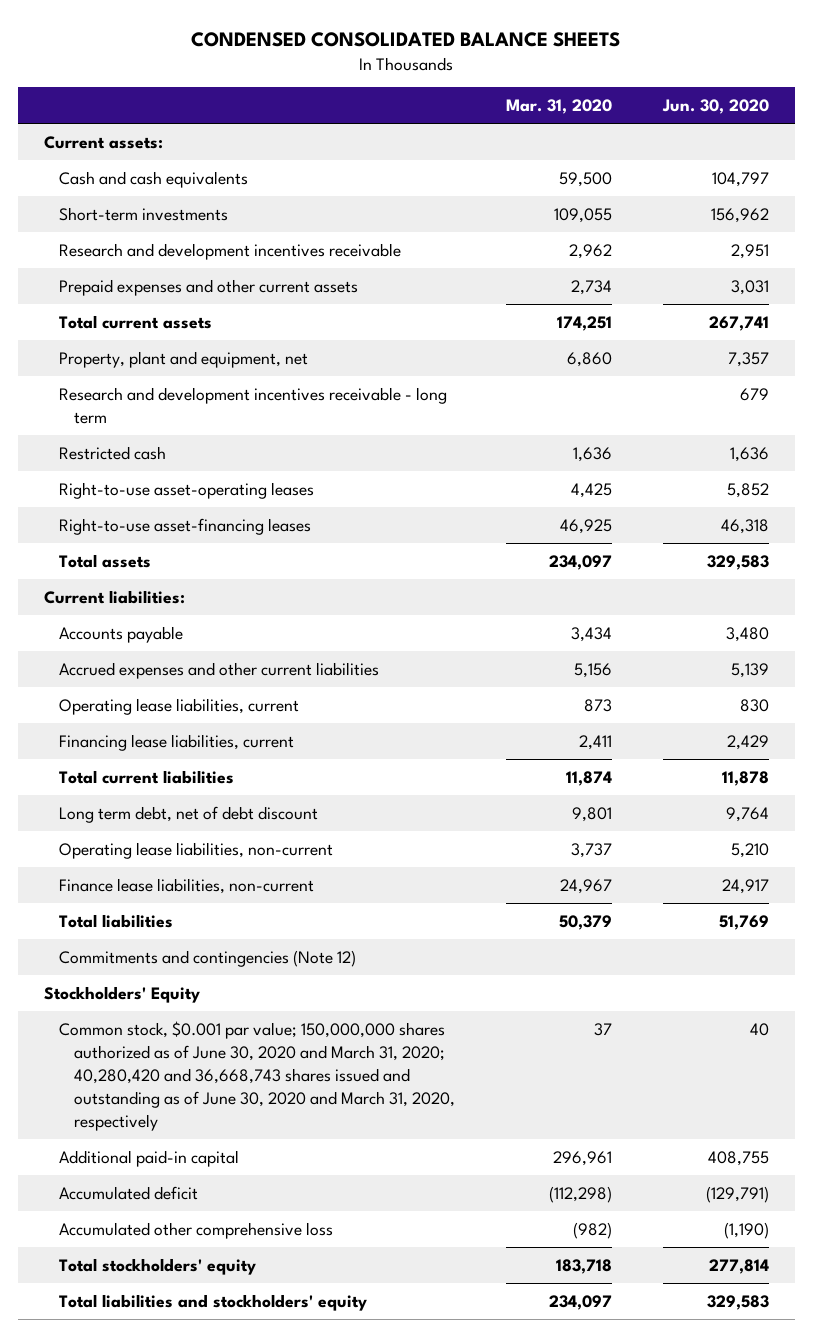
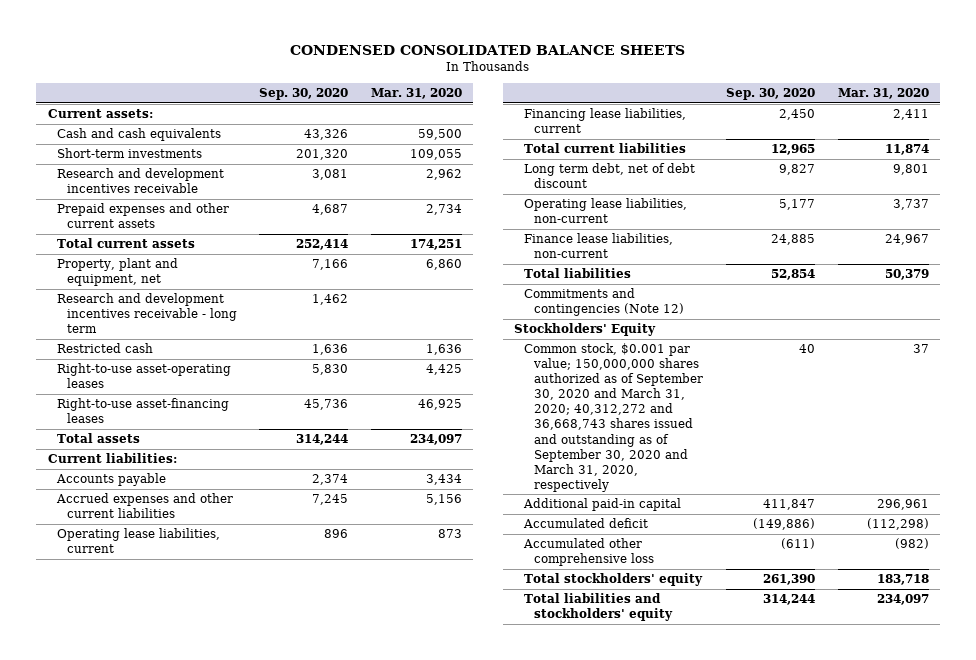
[662,99,770,115] Jun. 30, 2020 -> none
none -> [259,88,349,101] Sep. 30, 2020
[58,1020,456,1131] Common stock, $0.001 par value; 150,000,000 shares authorized as of June 30, 2020 and March 31, 2020; 40,280,420 and 36,668,743 shares issued and outstanding as of June 30, 2020 and March 31, 2020, respectively -> [523,343,703,492] Common stock, $0.001 par value; 150,000,000 shares authorized as of September 30, 2020 and March 31, 2020; 40,312,272 and 36,668,743 shares issued and outstanding as of September 30, 2020 and March 31, 2020, respectively

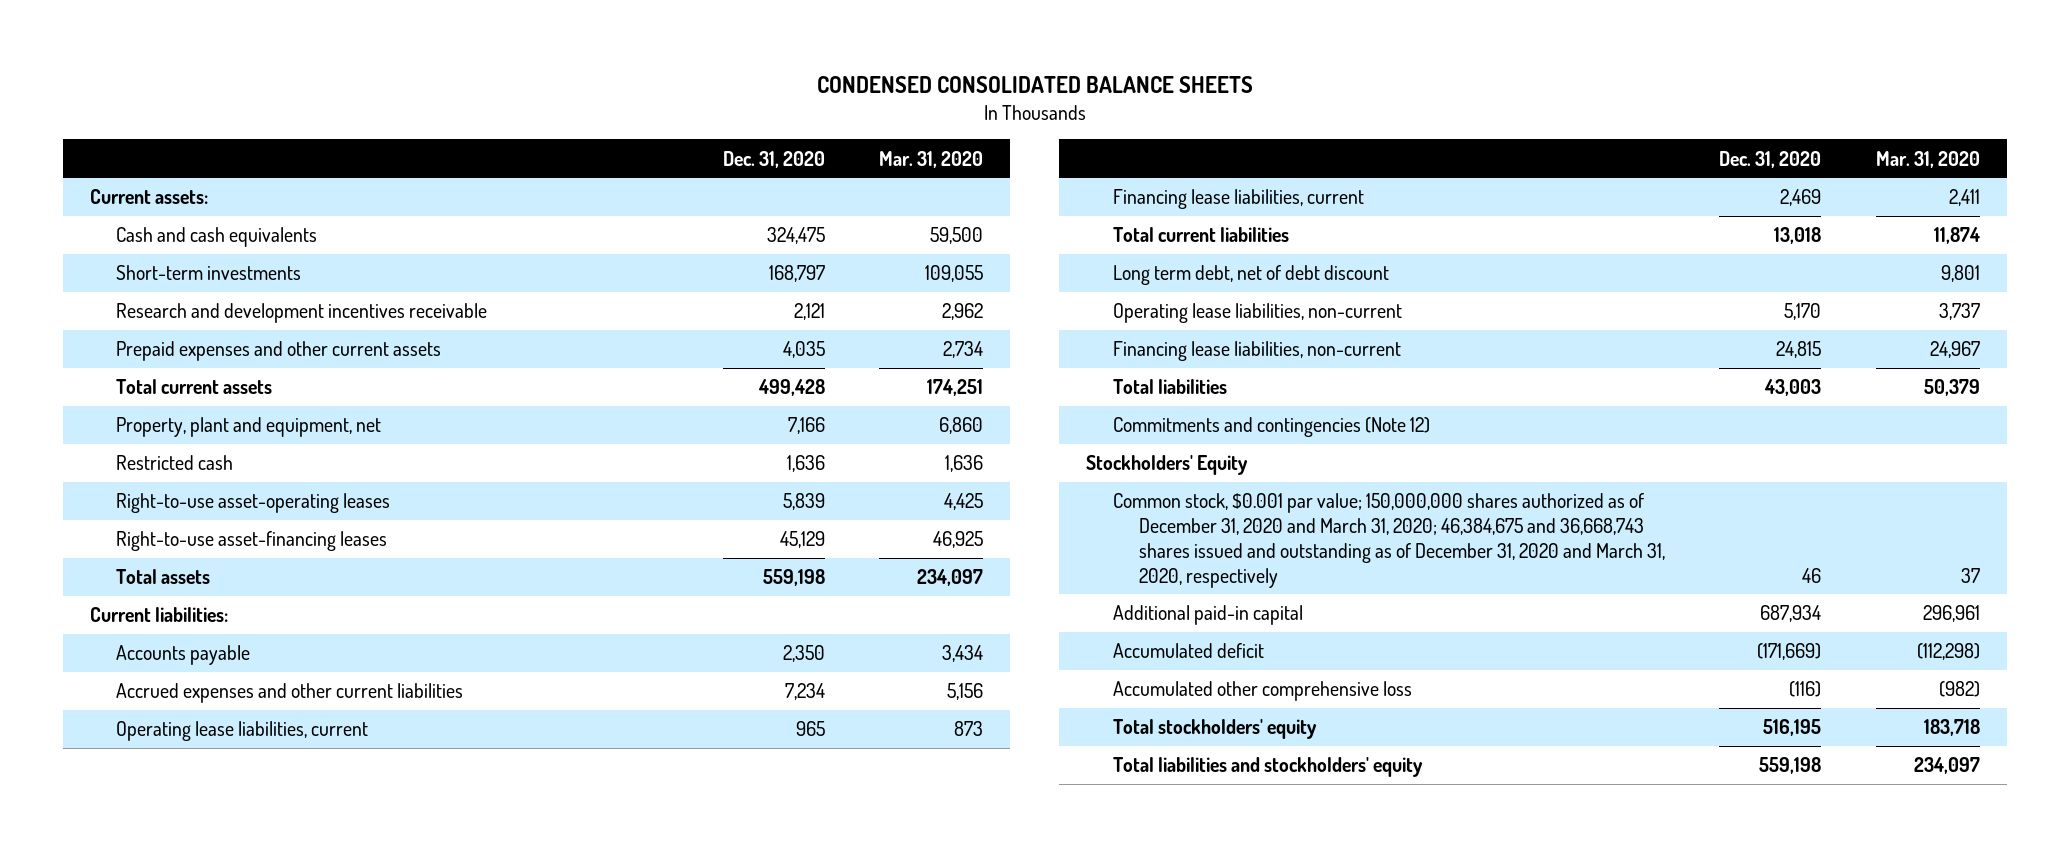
[259,88,349,101] Sep. 30, 2020 -> none
none -> [723,150,826,168] Dec. 31, 2020
[57,293,237,334] Research and development incentives receivable - long term -> none
[523,233,673,259] Finance lease liabilities, non-current -> [1112,341,1401,362] Financing lease liabilities, non-current
[523,343,703,492] Common stock, $0.001 par value; 150,000,000 shares authorized as of September 30, 2020 and March 31, 2020; 40,312,272 and 36,668,743 shares issued and outstanding as of September 30, 2020 and March 31, 2020, respectively -> [1112,493,1666,588] Common stock, $0.001 par value; 150,000,000 shares authorized as of December 31, 2020 and March 31, 2020; 46,384,675 and 36,668,743 shares issued and outstanding as of December 31, 2020 and March 31, 2020, respectively

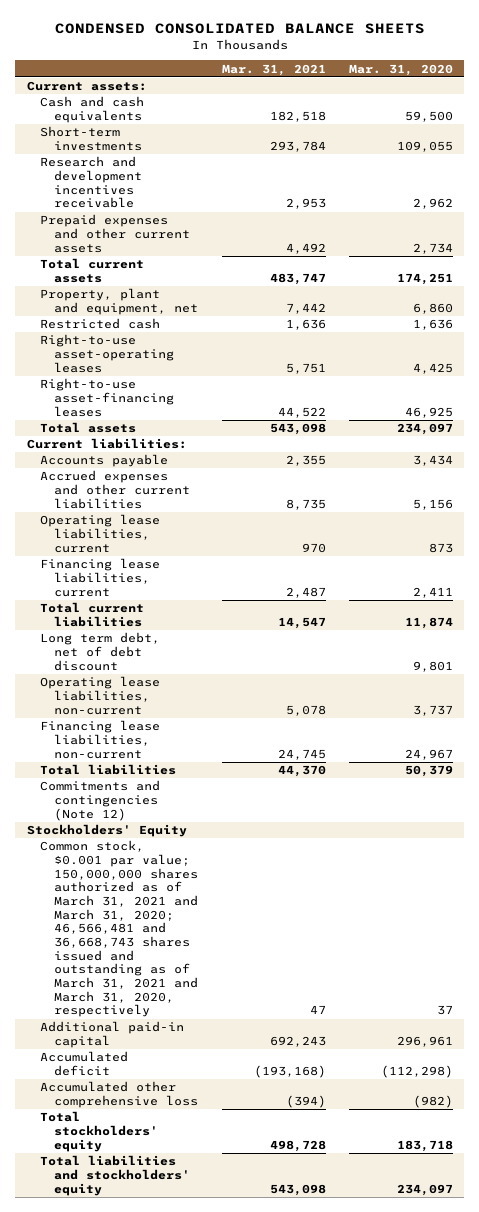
[723,150,826,168] Dec. 31, 2020 -> none
none -> [221,63,326,76] Mar. 31, 2021
[1112,493,1666,588] Common stock, $0.001 par value; 150,000,000 shares authorized as of December 31, 2020 and March 31, 2020; 46,384,675 and 36,668,743 shares issued and outstanding as of December 31, 2020 and March 31, 2020, respectively -> [40,840,199,1018] Common stock, $0.001 par value; 150,000,000 shares authorized as of March 31, 2021 and March 31, 2020; 46,566,481 and 36,668,743 shares issued and outstanding as of March 31, 2021 and March 31, 2020, respectively

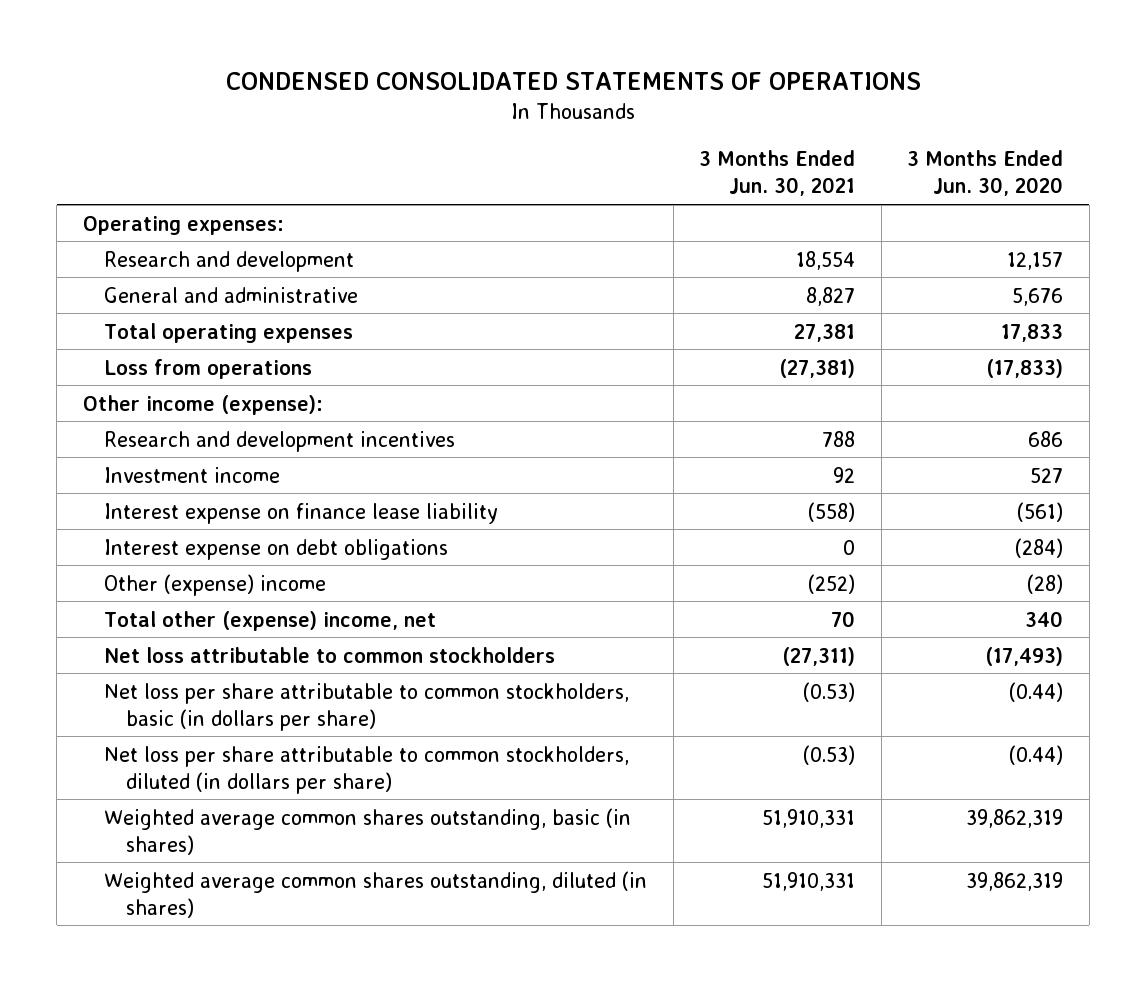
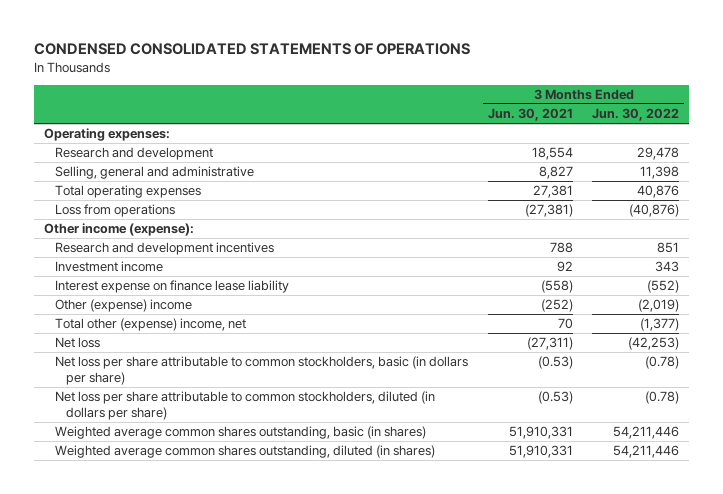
[907,150,1064,197] 3 Months Ended Jun. 30, 2020 -> none
none -> [592,108,680,122] Jun. 30, 2022
[104,286,359,303] General and administrative -> [54,166,254,180] Selling, general and administrative
[104,538,449,560] Interest expense on debt obligations -> none
[104,646,556,663] Net loss attributable to common stockholders -> [54,337,100,349] Net loss

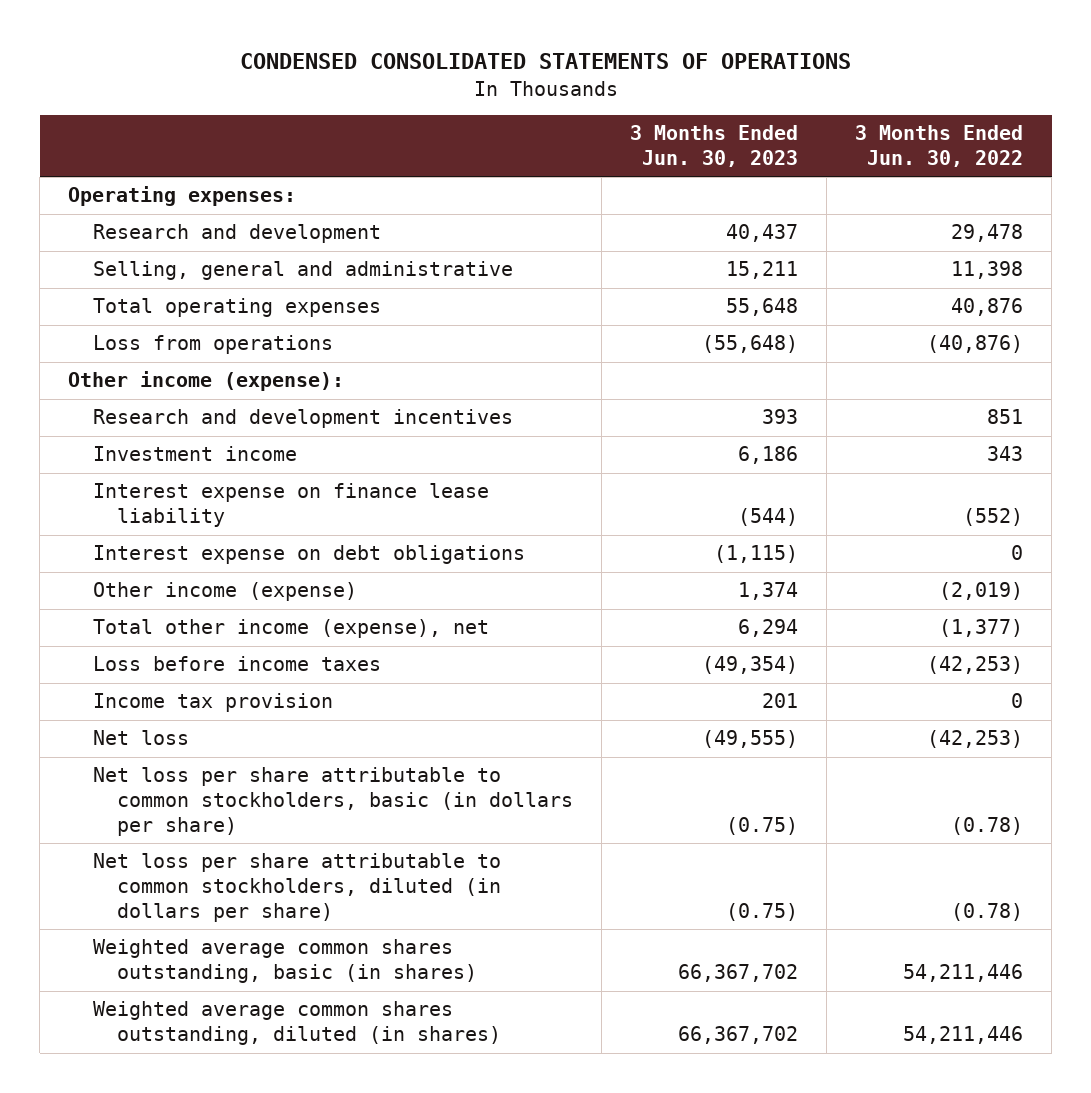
[487,108,573,122] Jun. 30, 2021 -> none
none -> [630,125,799,168] 3 Months Ended Jun. 30, 2023
none -> [92,545,525,565] Interest expense on debt obligations
[54,299,192,313] Other (expense) income -> [92,582,357,602] Other income (expense)
[54,318,246,332] Total other (expense) income, net -> [92,619,489,639] Total other income (expense), net
none -> [92,656,381,672] Loss before income taxes
none -> [92,693,333,713] Income tax provision

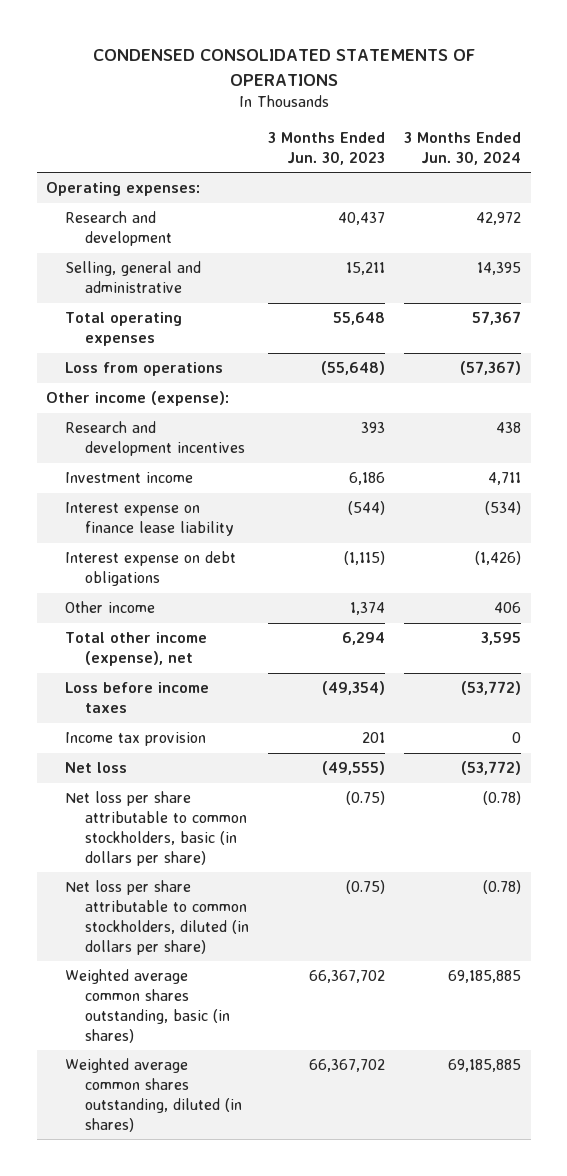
[855,125,1024,168] 3 Months Ended Jun. 30, 2022 -> none
none -> [404,132,522,165] 3 Months Ended Jun. 30, 2024
[92,582,357,602] Other income (expense) -> [65,601,156,614] Other income

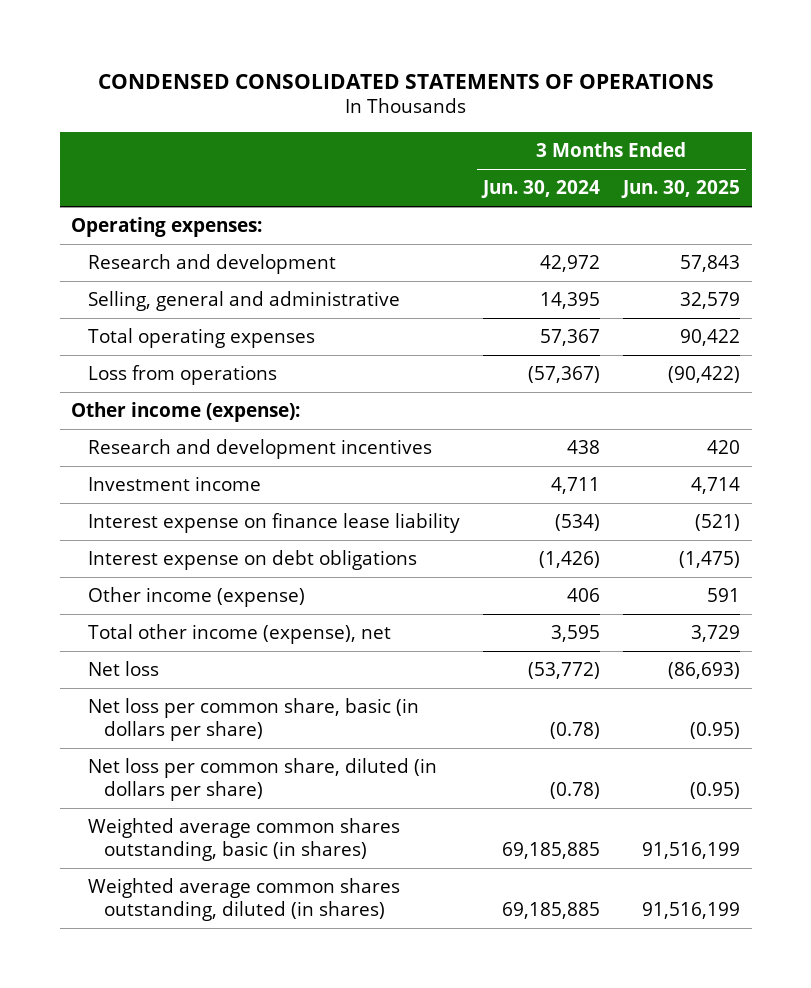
[267,132,385,165] 3 Months Ended Jun. 30, 2023 -> none
none -> [620,180,740,199] Jun. 30, 2025
[65,601,156,614] Other income -> [87,587,305,608] Other income (expense)
[65,682,210,714] Loss before income taxes -> none
[65,732,207,747] Income tax provision -> none
[65,791,247,866] Net loss per share attributable to common stockholders, basic (in dollars per share) -> [87,698,419,741] Net loss per common share, basic (in dollars per share)
[65,880,249,955] Net loss per share attributable to common stockholders, diluted (in dollars per share) -> [87,758,437,801] Net loss per common share, diluted (in dollars per share)

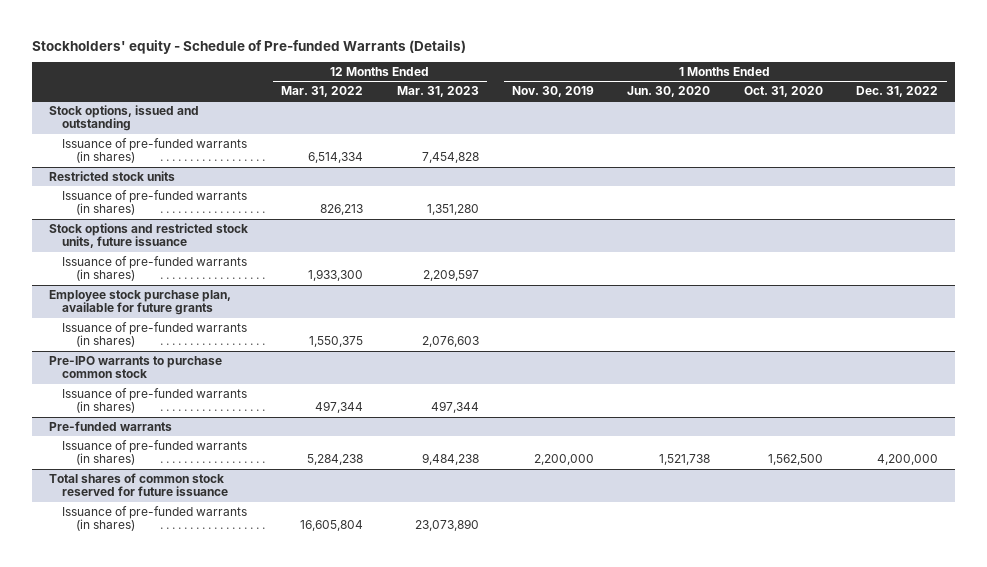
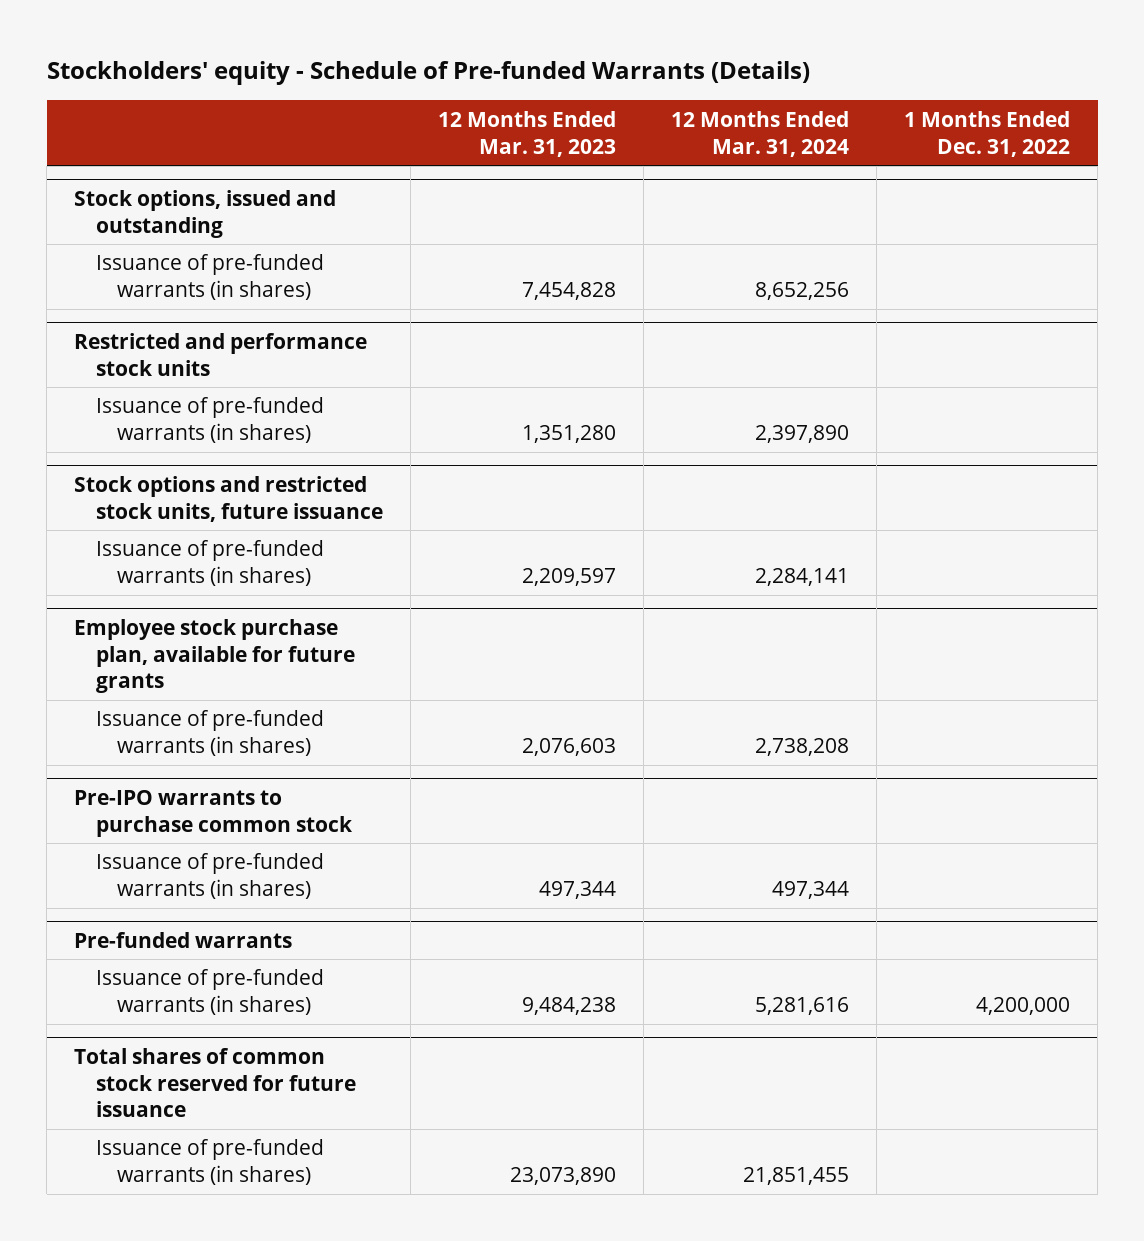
[281,86,364,98] Mar. 31, 2022 -> none
[512,86,595,98] Nov. 30, 2019 -> none
[627,86,711,98] Jun. 30, 2020 -> none
[743,86,823,98] Oct. 31, 2020 -> none
none -> [670,110,849,157] 12 Months Ended Mar. 31, 2024
[48,170,175,181] Restricted stock units -> [74,332,368,376] Restricted and performance stock units

